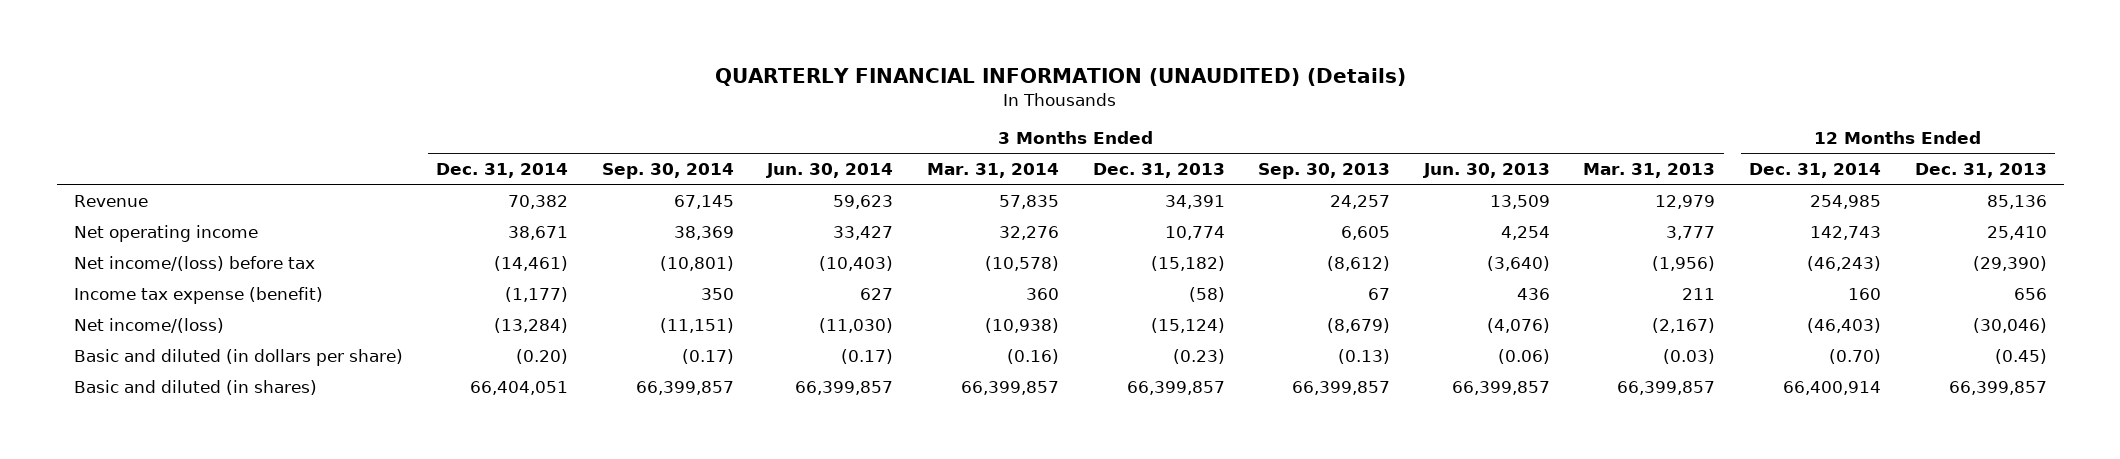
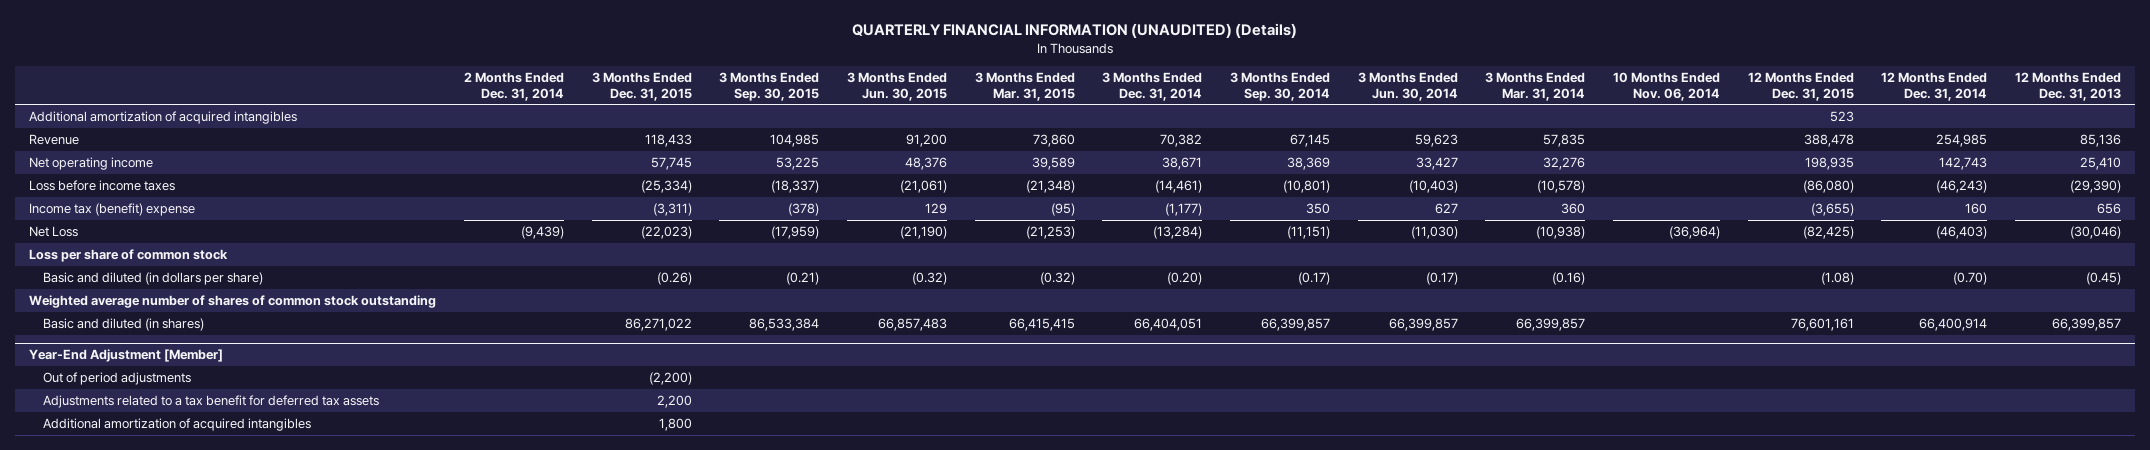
[1092,163,1225,179] Dec. 31, 2013 -> none
[1258,163,1391,180] Sep. 30, 2013 -> none
[1422,163,1550,179] Jun. 30, 2013 -> none
[1583,163,1716,179] Mar. 31, 2013 -> none
none -> [463,71,564,101] 2 Months Ended Dec. 31, 2014
none -> [591,71,692,101] 3 Months Ended Dec. 31, 2015
none -> [719,71,820,101] 3 Months Ended Sep. 30, 2015
none -> [847,71,948,101] 3 Months Ended Jun. 30, 2015
none -> [974,71,1075,101] 3 Months Ended Mar. 31, 2015
none -> [1613,71,1721,101] 10 Months Ended Nov. 06, 2014
none -> [1747,71,1854,101] 12 Months Ended Dec. 31, 2015
none -> [29,110,298,124] Additional amortization of acquired intangibles
[73,255,315,271] Net income/(loss) before tax -> [29,179,176,191] Loss before income taxes
[73,286,323,304] Income tax expense (benefit) -> [29,202,196,216] Income tax (benefit) expense
[73,317,224,333] Net income/(loss) -> [29,225,79,237] Net Loss
none -> [29,248,229,262] Loss per share of common stock
none -> [29,294,437,308] Weighted average number of shares of common stock outstanding
none -> [29,348,224,362] Year-End Adjustment [Member]
none -> [43,371,192,385] Out of period adjustments
none -> [43,394,380,408] Adjustments related to a tax benefit for deferred tax assets
none -> [43,417,312,431] Additional amortization of acquired intangibles

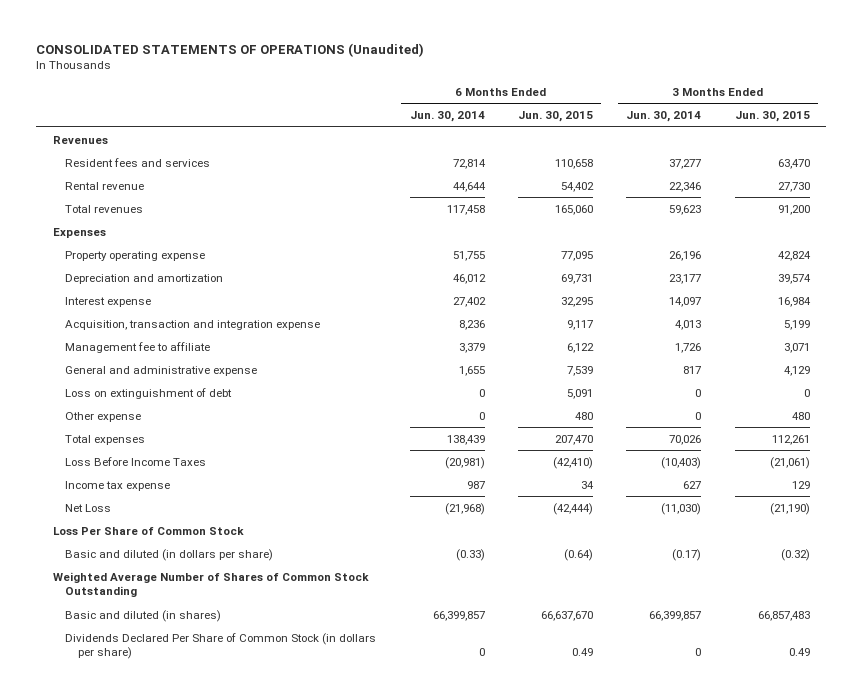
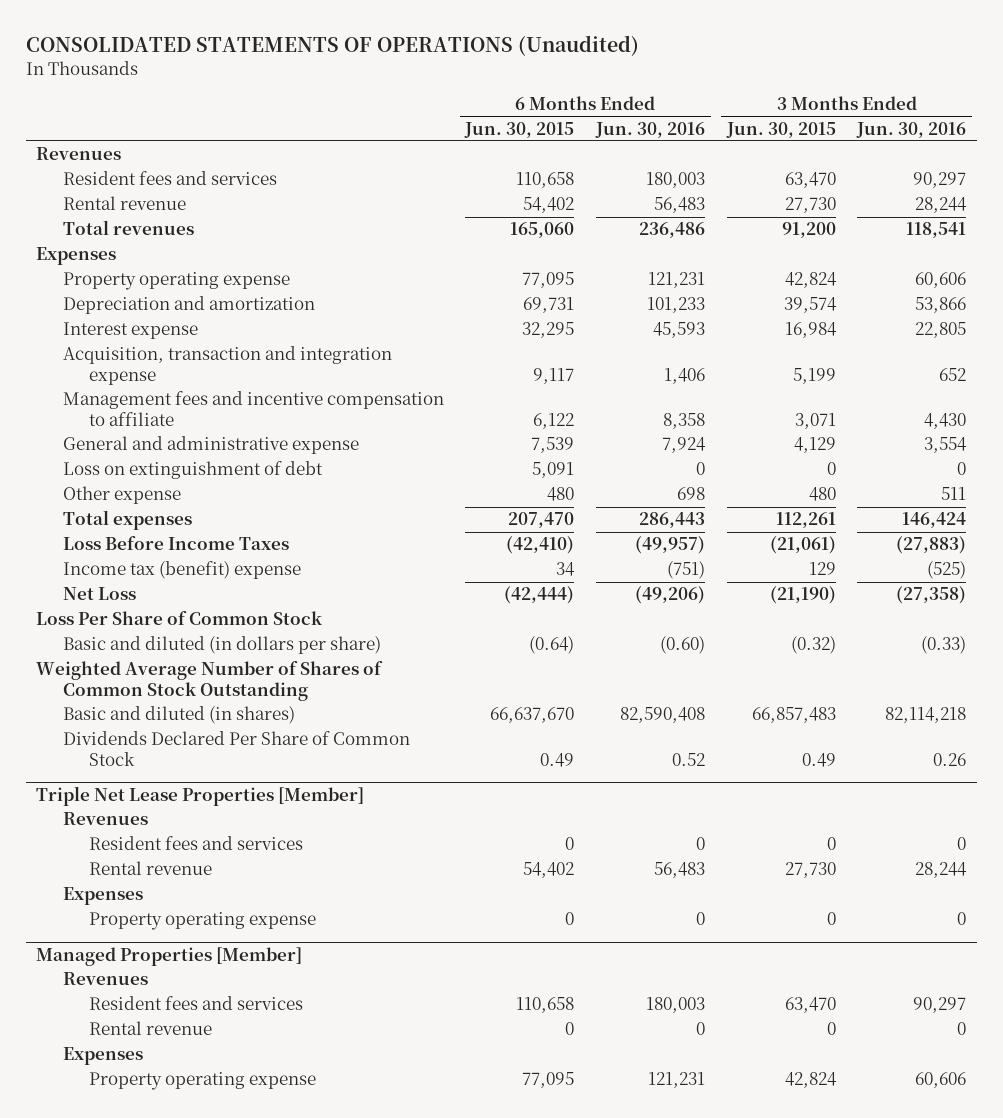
[409,111,485,123] Jun. 30, 2014 -> none
[626,111,702,123] Jun. 30, 2014 -> none
none -> [595,121,706,138] Jun. 30, 2016
none -> [856,121,967,138] Jun. 30, 2016
[65,341,211,353] Management fee to affiliate -> [62,391,444,426] Management fees and incentive compensation to affiliate
[65,480,171,491] Income tax expense -> [62,561,301,580] Income tax (benefit) expense
[65,632,377,660] Dividends Declared Per Share of Common Stock (in dollars per share) -> [62,731,410,766] Dividends Declared Per Share of Common Stock
none -> [36,785,365,806] Triple Net Lease Properties [Member]
none -> [62,812,148,826] Revenues
none -> [89,836,304,851] Resident fees and services
none -> [89,861,213,876] Rental revenue
none -> [62,887,143,906] Expenses
none -> [89,912,317,931] Property operating expense
none -> [36,946,303,966] Managed Properties [Member]
none -> [62,972,148,986] Revenues
none -> [89,996,304,1011] Resident fees and services
none -> [89,1021,213,1036] Rental revenue
none -> [62,1047,143,1066] Expenses
none -> [89,1072,317,1091] Property operating expense

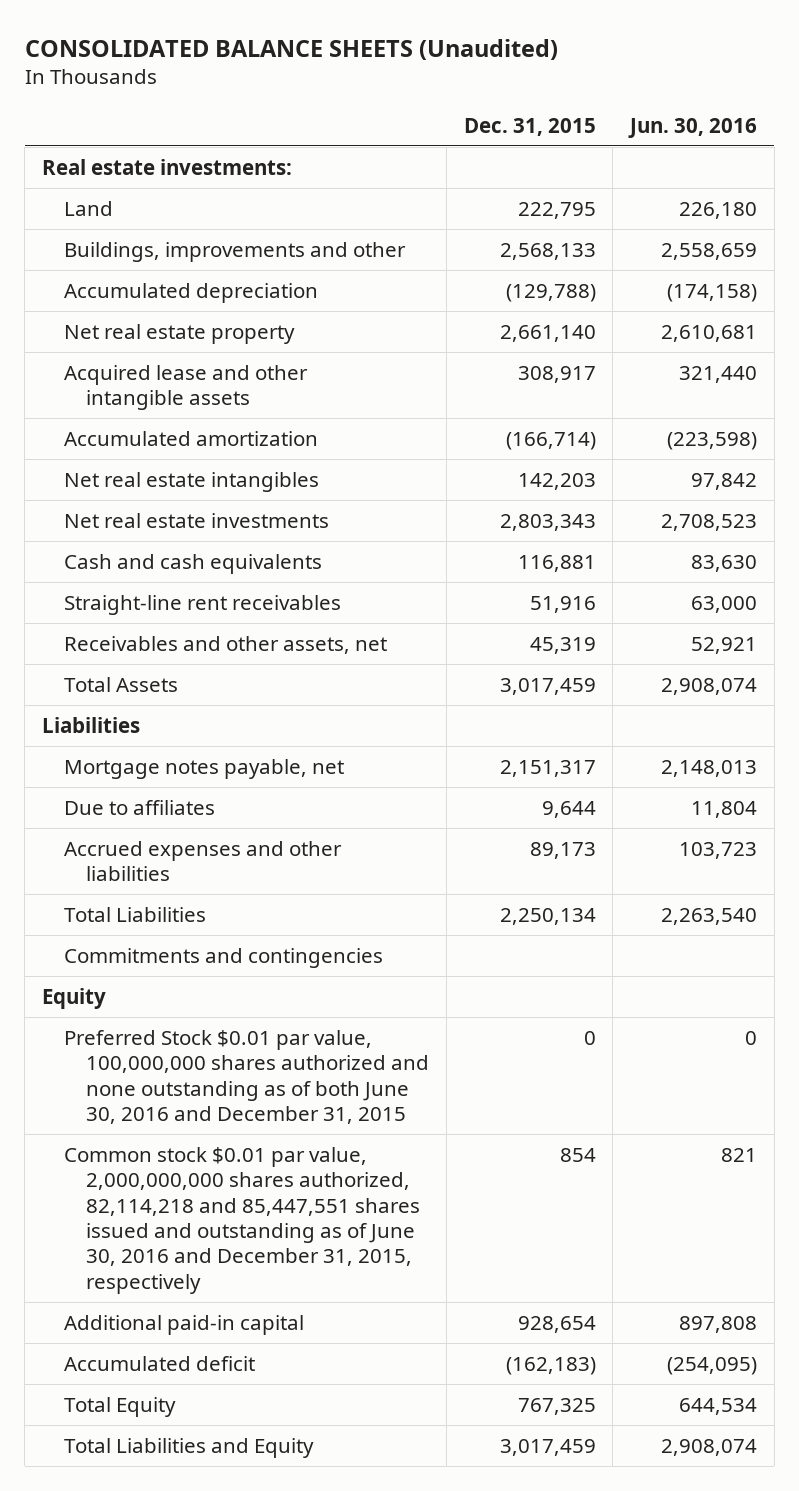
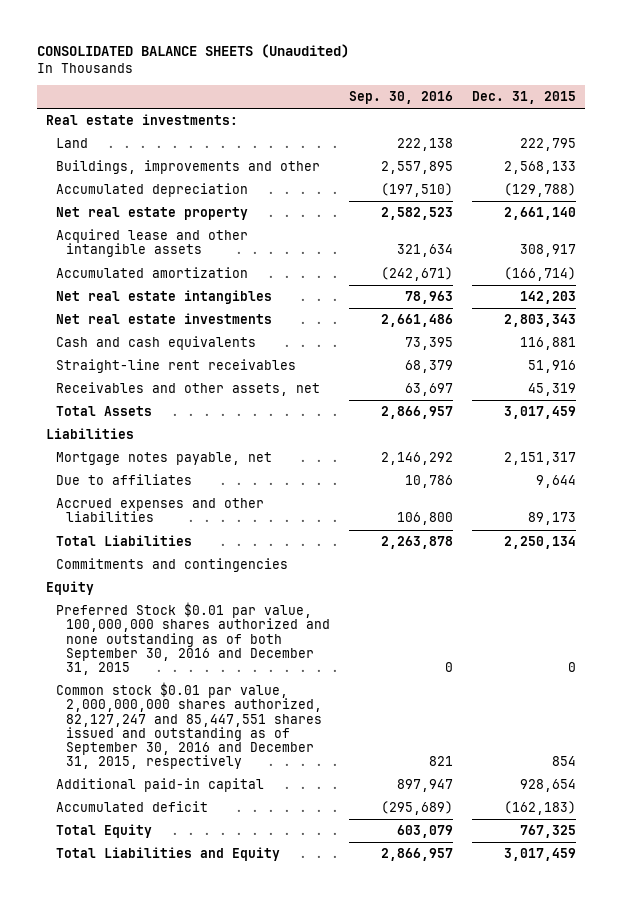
[628,117,758,138] Jun. 30, 2016 -> none
none -> [348,91,453,105] Sep. 30, 2016
[64,1029,430,1124] Preferred Stock $0.01 par value, 100,000,000 shares authorized and none outstanding as of both June 30, 2016 and December 31, 2015 -> [56,602,330,676] Preferred Stock $0.01 par value, 100,000,000 shares authorized and none outstanding as of both September 30, 2016 and December 31, 2015
[64,1146,421,1294] Common stock $0.01 par value, 2,000,000,000 shares authorized, 82,114,218 and 85,447,551 shares issued and outstanding as of June 30, 2016 and December 31, 2015, respectively -> [56,682,322,770] Common stock $0.01 par value, 2,000,000,000 shares authorized, 82,127,247 and 85,447,551 shares issued and outstanding as of September 30, 2016 and December 31, 2015, respectively

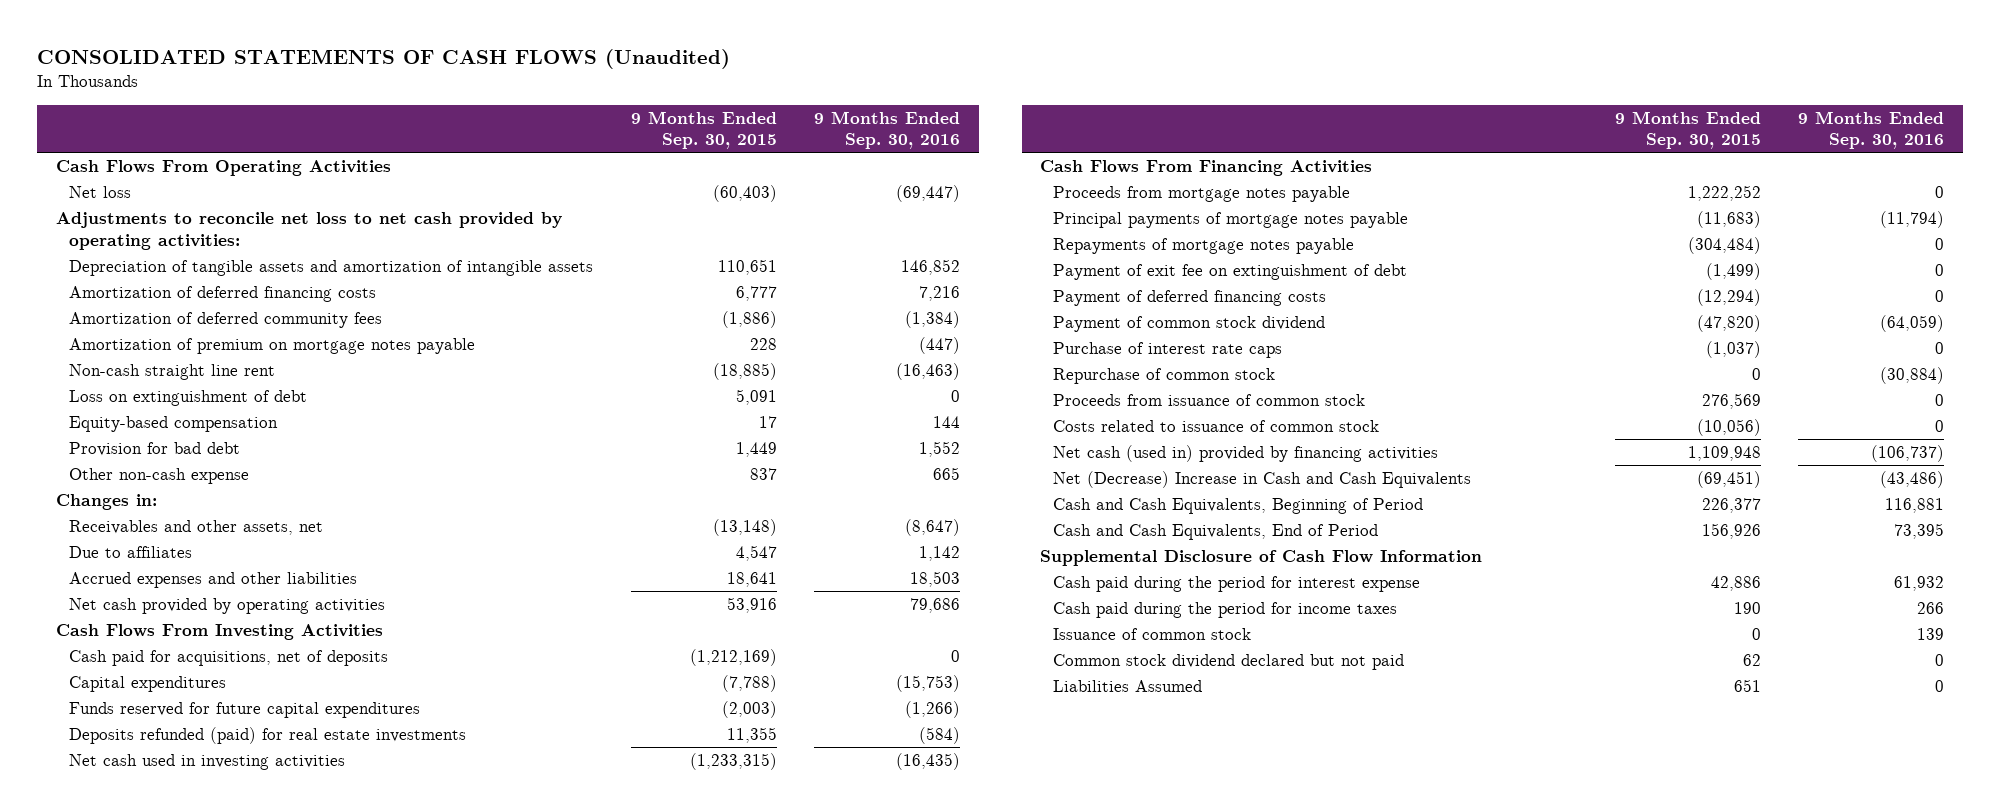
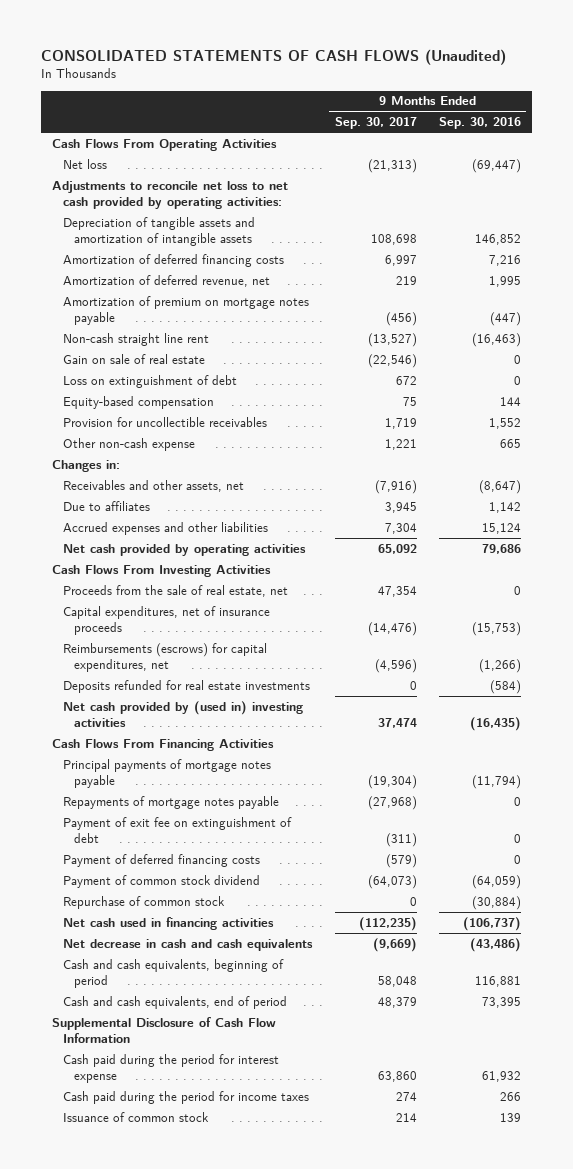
[630,110,777,150] 9 Months Ended Sep. 30, 2015 -> none
none -> [334,117,417,130] Sep. 30, 2017
[69,312,383,329] Amortization of deferred community fees -> none
none -> [63,274,271,287] Amortization of deferred revenue, net
none -> [63,353,206,364] Gain on sale of real estate
[69,442,241,457] Provision for bad debt -> [63,416,268,427] Provision for uncollectible receivables
[909,571,960,588] 18,503 -> [481,522,521,534] 15,124
[69,650,389,667] Cash paid for acquisitions, net of deposits -> none
none -> [63,584,289,597] Proceeds from the sale of real estate, net
[69,676,227,693] Capital expenditures -> [63,605,271,636] Capital expenditures, net of insurance proceeds
[69,702,421,719] Funds reserved for future capital expenditures -> [63,642,268,673] Reimbursements (escrows) for capital expenditures, net
[69,727,467,745] Deposits refunded (paid) for real estate investments -> [63,679,311,693] Deposits refunded for real estate investments
[69,754,346,771] Net cash used in investing activities -> [63,700,304,728] Net cash provided by (used in) investing activities
[1053,186,1351,203] Proceeds from mortgage notes payable -> none
[1053,342,1283,359] Purchase of interest rate caps -> none
[1053,394,1366,407] Proceeds from issuance of common stock -> none
[1053,420,1380,433] Costs related to issuance of common stock -> none
[1053,445,1439,463] Net cash (used in) provided by financing activities -> [63,916,275,930] Net cash used in financing activities
[1053,471,1472,489] Net (Decrease) Increase in Cash and Cash Equivalents -> [63,938,314,951] Net decrease in cash and cash equivalents
[1053,498,1424,515] Cash and Cash Equivalents, Beginning of Period -> [63,958,285,989] Cash and cash equivalents, beginning of period
[1053,524,1379,541] Cash and Cash Equivalents, End of Period -> [63,995,288,1009] Cash and cash equivalents, end of period
[1053,654,1405,671] Common stock dividend declared but not paid -> none
[1053,680,1203,693] Liabilities Assumed -> none

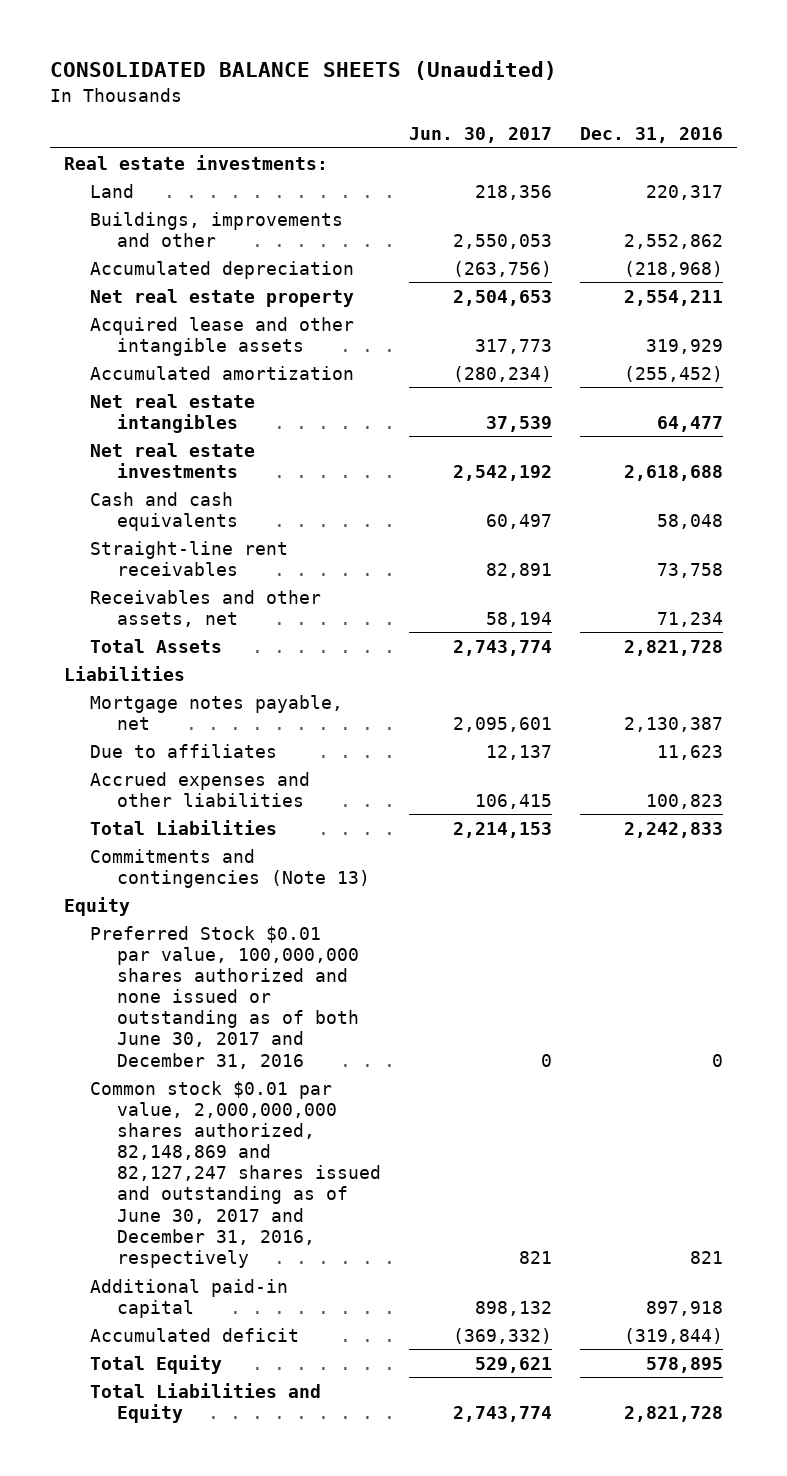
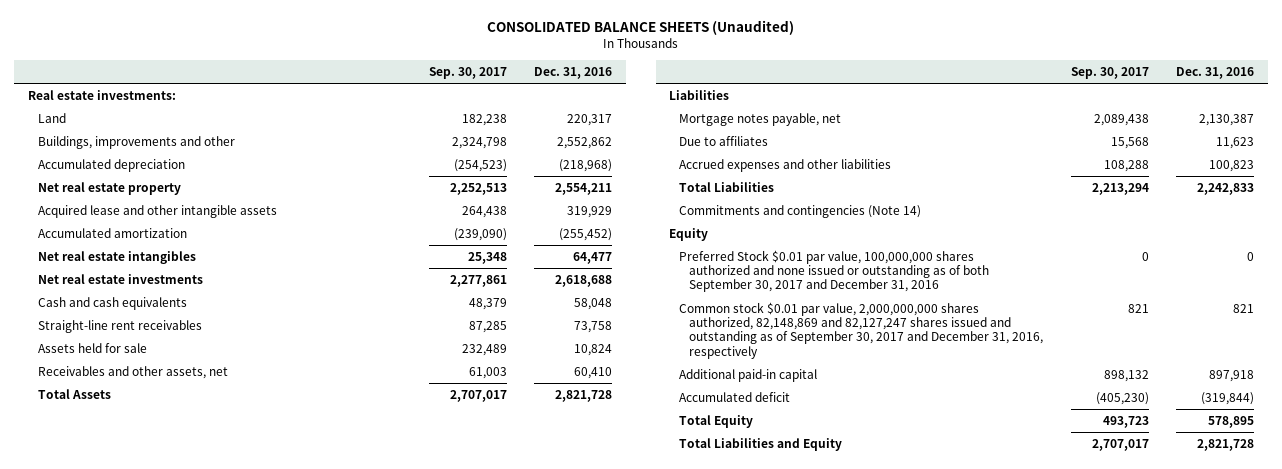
[409,127,553,144] Jun. 30, 2017 -> none
none -> [428,66,507,79] Sep. 30, 2017
none -> [37,342,147,353] Assets held for sale
[657,611,724,627] 71,234 -> [574,366,613,379] 60,410
[90,848,370,888] Commitments and contingencies (Note 13) -> [679,204,922,218] Commitments and contingencies (Note 14)
[90,925,359,1069] Preferred Stock $0.01 par value, 100,000,000 shares authorized and none issued or outstanding as of both June 30, 2017 and December 31, 2016 -> [679,249,990,293] Preferred Stock $0.01 par value, 100,000,000 shares authorized and none issued or outstanding as of both September 30, 2017 and December 31, 2016
[90,1080,381,1268] Common stock $0.01 par value, 2,000,000,000 shares authorized, 82,148,869 and 82,127,247 shares issued and outstanding as of June 30, 2017 and December 31, 2016, respectively -> [679,301,1044,359] Common stock $0.01 par value, 2,000,000,000 shares authorized, 82,148,869 and 82,127,247 shares issued and outstanding as of September 30, 2017 and December 31, 2016, respectively

